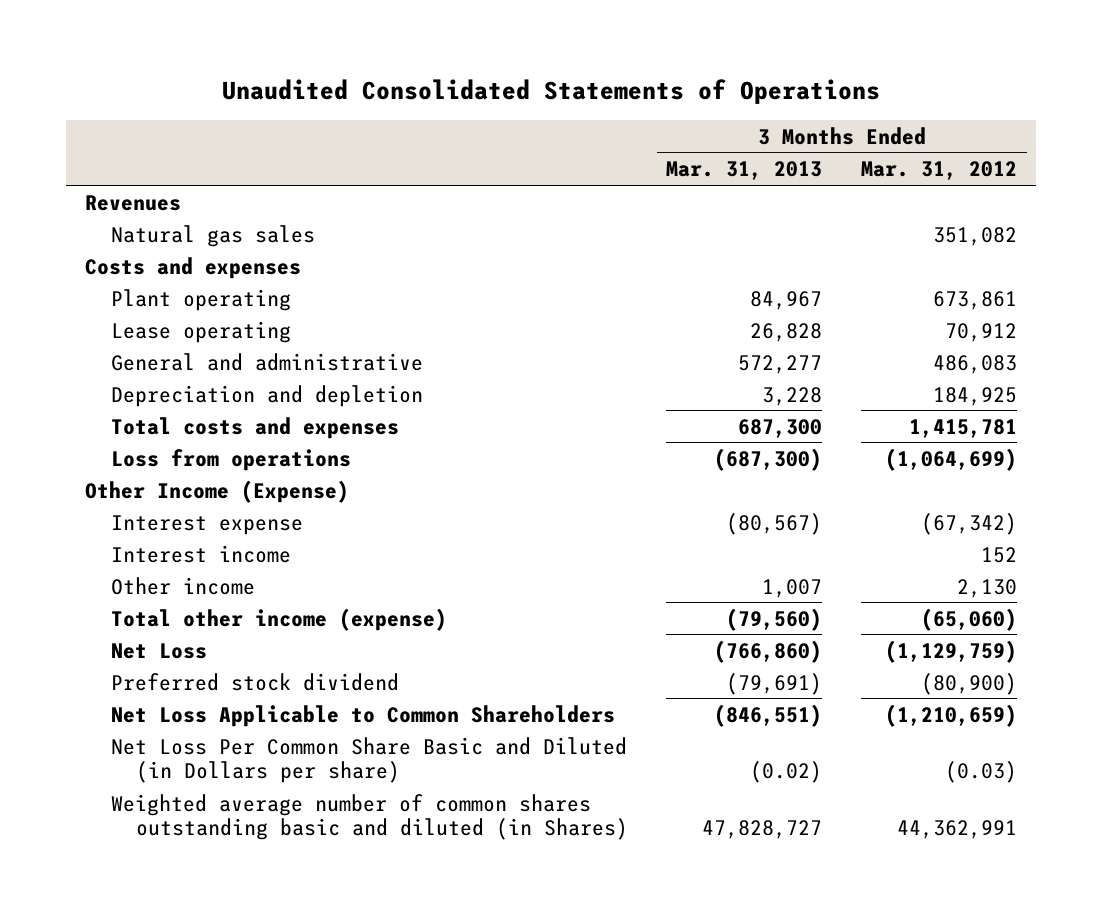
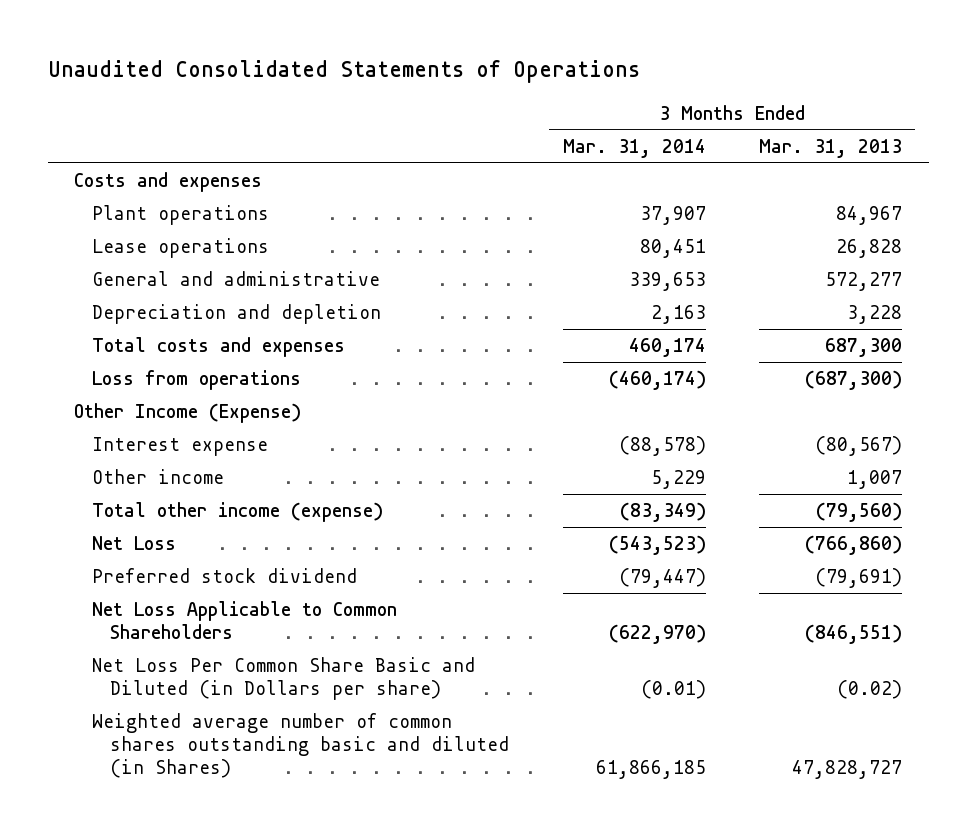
[860,161,1017,181] Mar. 31, 2012 -> none
none -> [562,138,706,158] Mar. 31, 2014
[85,194,182,211] Revenues -> none
[110,224,315,247] Natural gas sales -> none
[110,288,291,311] Plant operating -> [92,205,270,226] Plant operations
[110,320,291,343] Lease operating -> [92,238,270,259] Lease operations
[110,544,291,563] Interest income -> none

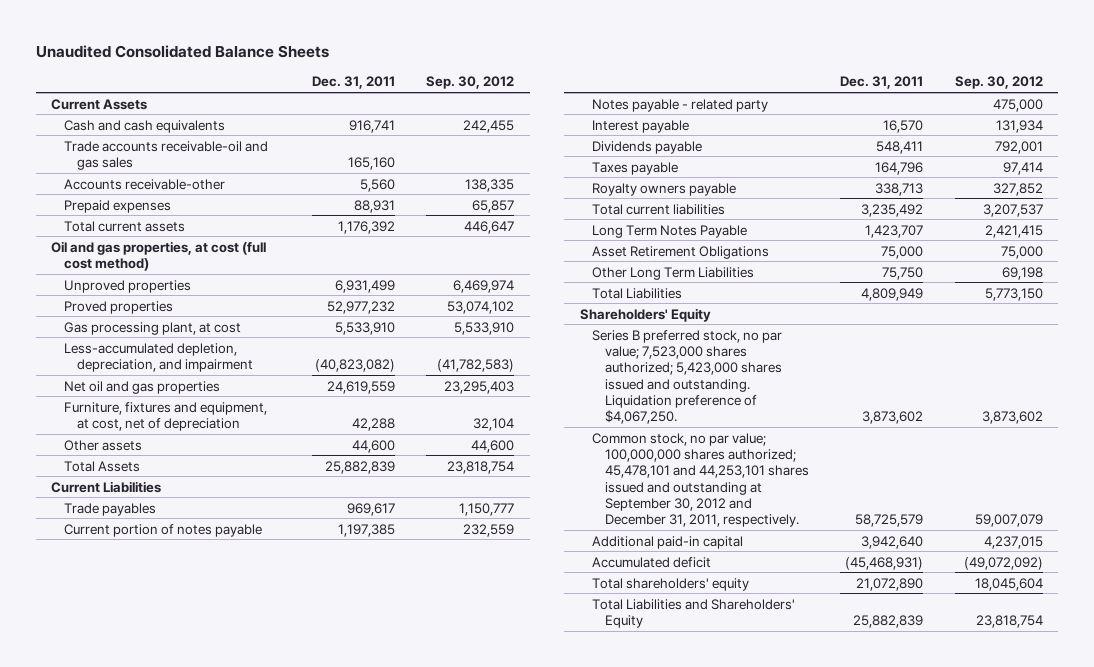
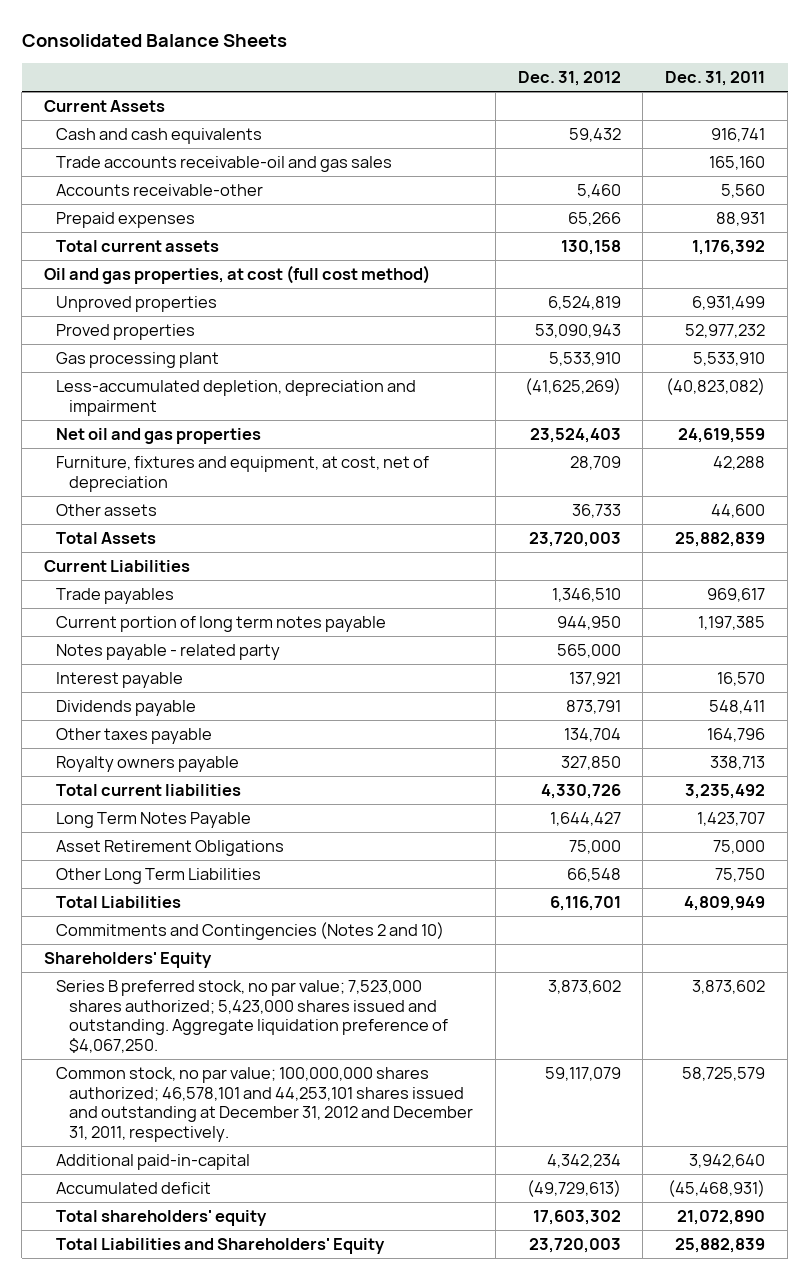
[35,45,329,59] Unaudited Consolidated Balance Sheets -> [21,33,287,47] Consolidated Balance Sheets
[426,76,515,90] Sep. 30, 2012 -> none
none -> [517,71,621,87] Dec. 31, 2012
[64,321,242,335] Gas processing plant, at cost -> [56,351,220,368] Gas processing plant
[64,342,253,372] Less-accumulated depletion, depreciation, and impairment -> [56,379,417,416] Less-accumulated depletion, depreciation and impairment
[64,523,263,537] Current portion of notes payable -> [56,615,387,632] Current portion of long term notes payable
[592,161,679,175] Taxes payable -> [56,727,213,744] Other taxes payable
none -> [56,921,445,940] Commitments and Contingencies (Notes 2 and 10)
[592,329,783,425] Series B preferred stock, no par value; 7,523,000 shares authorized; 5,423,000 shares issued and outstanding. Liquidation preference of $4,067,250. -> [56,979,448,1054] Series B preferred stock, no par value; 7,523,000 shares authorized; 5,423,000 shares issued and outstanding. Aggregate liquidation preference of $4,067,250.
[592,432,810,528] Common stock, no par value; 100,000,000 shares authorized; 45,478,101 and 44,253,101 shares issued and outstanding at September 30, 2012 and December 31, 2011, respectively. -> [56,1066,473,1143] Common stock, no par value; 100,000,000 shares authorized; 46,578,101 and 44,253,101 shares issued and outstanding at December 31, 2012 and December 31, 2011, respectively.
[592,535,744,549] Additional paid-in capital -> [56,1153,251,1170] Additional paid-in-capital

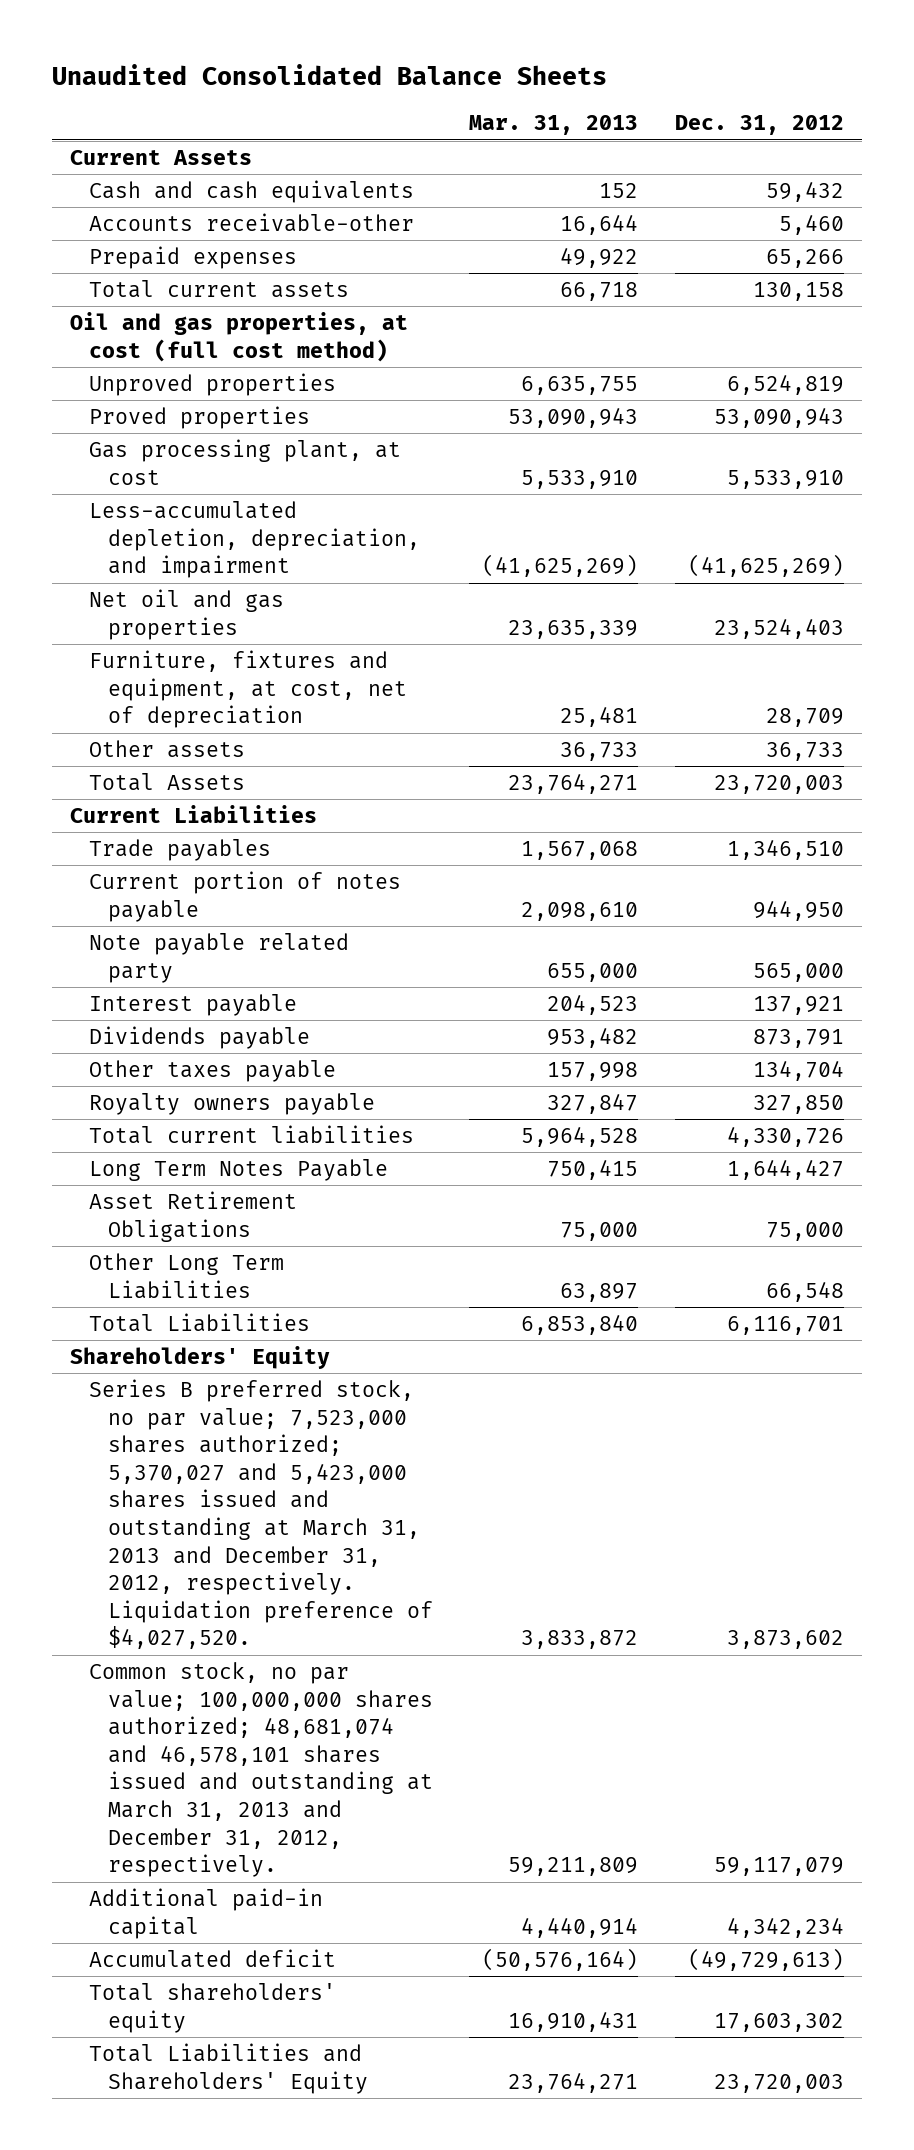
[21,33,287,47] Consolidated Balance Sheets -> [51,63,607,85] Unaudited Consolidated Balance Sheets
[665,71,766,87] Dec. 31, 2011 -> none
none -> [469,115,639,136] Mar. 31, 2013
[56,155,393,172] Trade accounts receivable-oil and gas sales -> none
[56,351,220,368] Gas processing plant -> [89,439,402,485] Gas processing plant, at cost
[56,379,417,416] Less-accumulated depletion, depreciation and impairment -> [89,501,420,579] Less-accumulated depletion, depreciation, and impairment
[56,615,387,632] Current portion of long term notes payable -> [89,871,402,922] Current portion of notes payable
[56,643,281,660] Notes payable - related party -> [89,933,350,983] Note payable related party
[56,921,445,940] Commitments and Contingencies (Notes 2 and 10) -> none
[56,979,448,1054] Series B preferred stock, no par value; 7,523,000 shares authorized; 5,423,000 shares issued and outstanding. Aggregate liquidation preference of $4,067,250. -> [89,1379,433,1650] Series B preferred stock, no par value; 7,523,000 shares authorized; 5,370,027 and 5,423,000 shares issued and outstanding at March 31, 2013 and December 31, 2012, respectively. Liquidation preference of $4,027,520.
[56,1066,473,1143] Common stock, no par value; 100,000,000 shares authorized; 46,578,101 and 44,253,101 shares issued and outstanding at December 31, 2012 and December 31, 2011, respectively. -> [89,1662,433,1878] Common stock, no par value; 100,000,000 shares authorized; 48,681,074 and 46,578,101 shares issued and outstanding at March 31, 2013 and December 31, 2012, respectively.
[56,1153,251,1170] Additional paid-in-capital -> [89,1888,324,1939] Additional paid-in capital

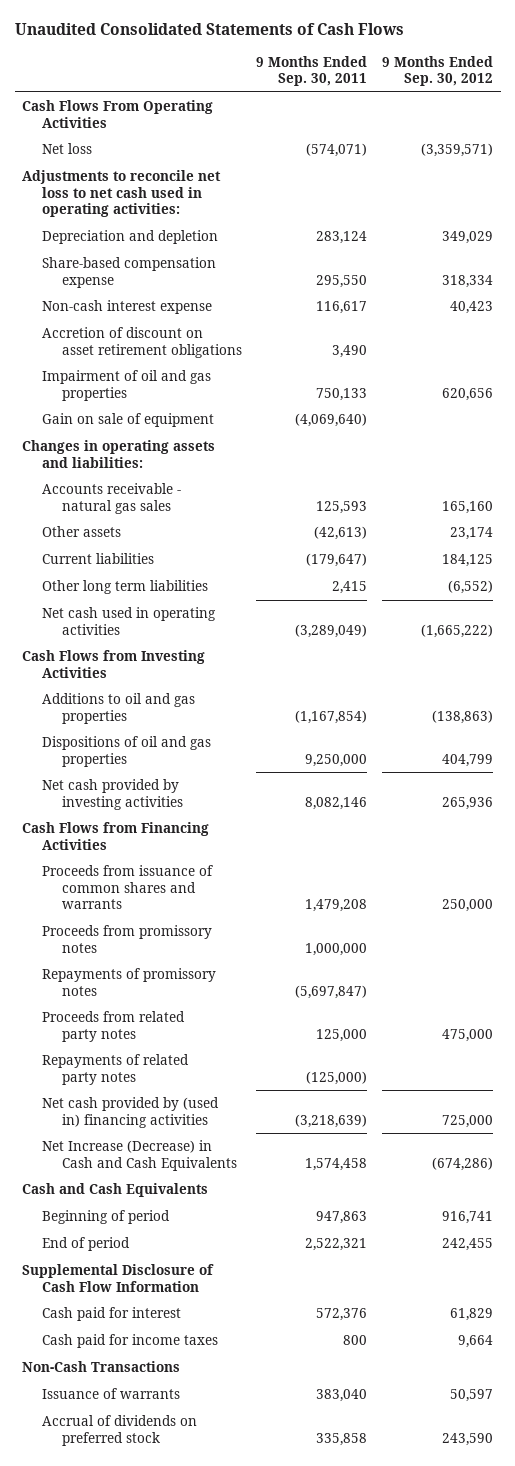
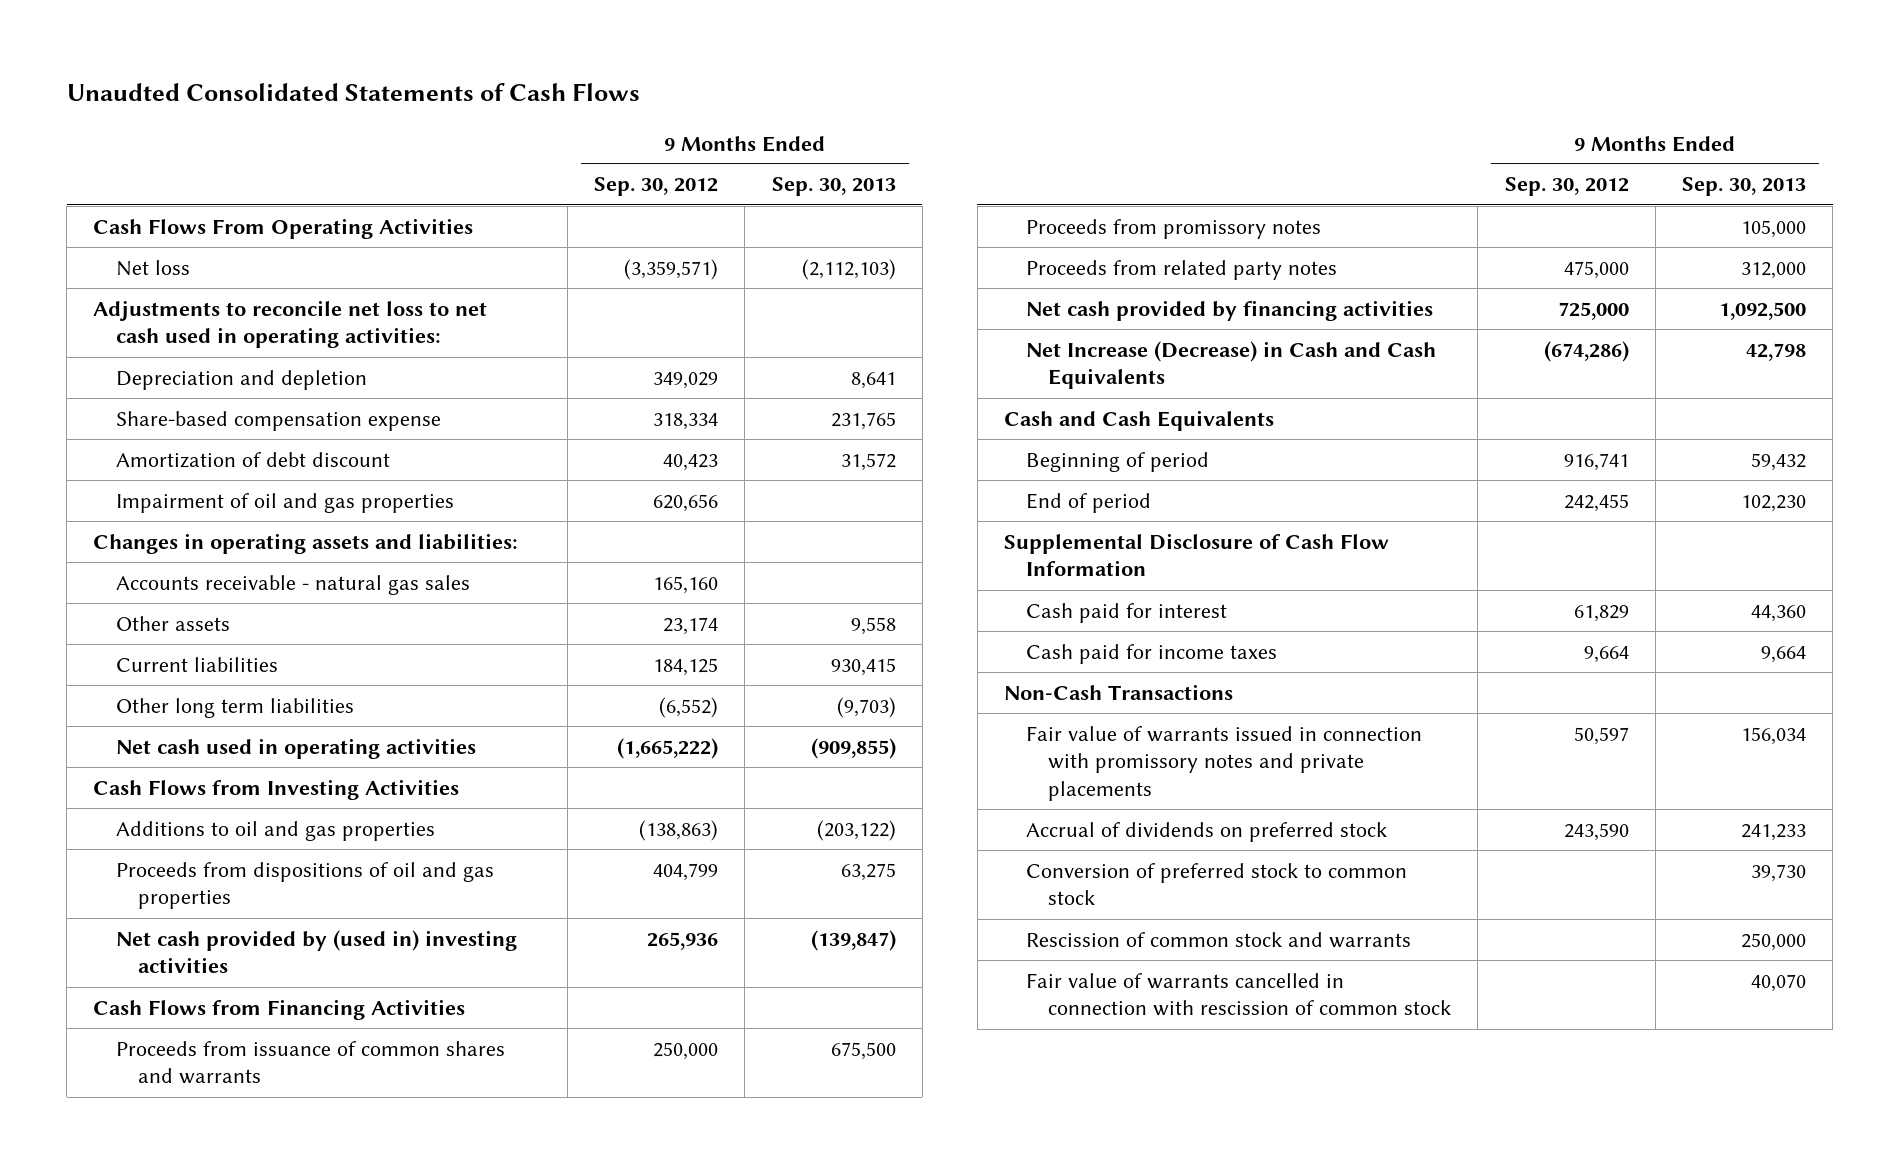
[14,23,404,36] Unaudited Consolidated Statements of Cash Flows -> [66,82,640,101] Unaudted Consolidated Statements of Cash Flows
[256,55,368,87] 9 Months Ended Sep. 30, 2011 -> none
none -> [771,177,896,197] Sep. 30, 2013
[41,327,242,358] Accretion of discount on asset retirement obligations -> none
[41,300,212,315] Non-cash interest expense -> [115,451,390,468] Amortization of debt discount
[41,413,214,428] Gain on sale of equipment -> none
[41,736,211,767] Dispositions of oil and gas properties -> [115,861,494,910] Proceeds from dispositions of oil and gas properties
[41,779,183,810] Net cash provided by investing activities -> [115,929,517,974] Net cash provided by (used in) investing activities
[41,968,216,996] Repayments of promissory notes -> none
[41,1054,189,1085] Repayments of related party notes -> none
[41,1097,219,1128] Net cash provided by (used in) financing activities -> [1026,299,1434,321] Net cash provided by financing activities
[41,1388,180,1400] Issuance of warrants -> [1026,725,1423,801] Fair value of warrants issued in connection with promissory notes and private placements
none -> [1026,862,1408,906] Conversion of preferred stock to common stock
none -> [1026,931,1412,948] Rescission of common stock and warrants
none -> [1026,972,1452,1017] Fair value of warrants cancelled in connection with rescission of common stock

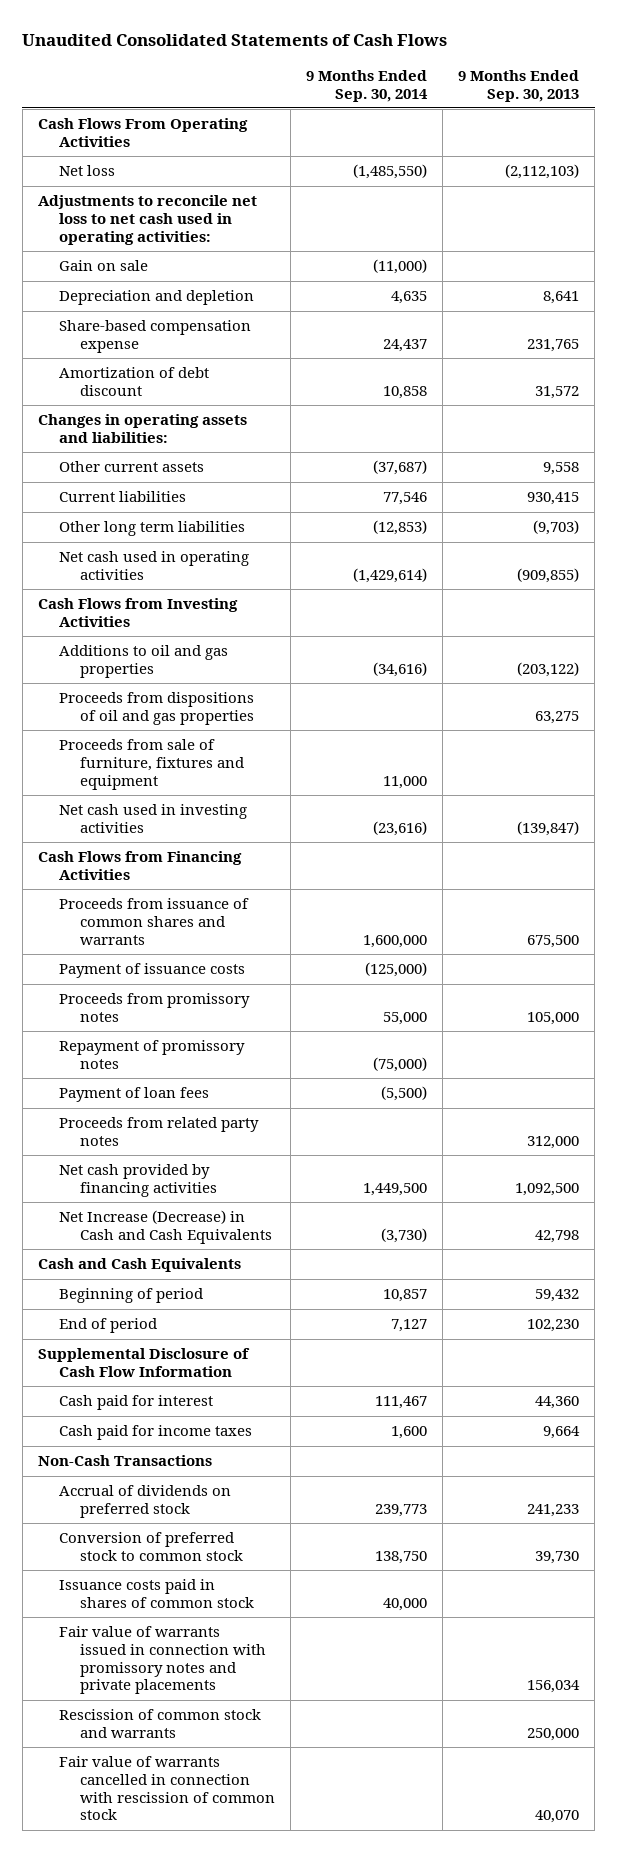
[66,82,640,101] Unaudted Consolidated Statements of Cash Flows -> [22,33,448,46] Unaudited Consolidated Statements of Cash Flows
[594,177,719,197] Sep. 30, 2012 -> none
none -> [306,69,429,102] 9 Months Ended Sep. 30, 2014
none -> [58,260,148,272] Gain on sale
[115,492,454,513] Impairment of oil and gas properties -> none
[115,574,470,595] Accounts receivable - natural gas sales -> none
[115,615,230,631] Other assets -> [58,461,204,473] Other current assets
none -> [58,739,244,790] Proceeds from sale of furniture, fixtures and equipment
[115,929,517,974] Net cash provided by (used in) investing activities -> [58,804,247,833] Net cash used in investing activities
none -> [58,963,245,979] Payment of issuance costs
none -> [58,1040,245,1069] Repayment of promissory notes
none -> [58,1087,209,1103] Payment of loan fees
none -> [58,1579,254,1608] Issuance costs paid in shares of common stock
[1026,725,1423,801] Fair value of warrants issued in connection with promissory notes and private placements -> [58,1626,266,1695] Fair value of warrants issued in connection with promissory notes and private placements

